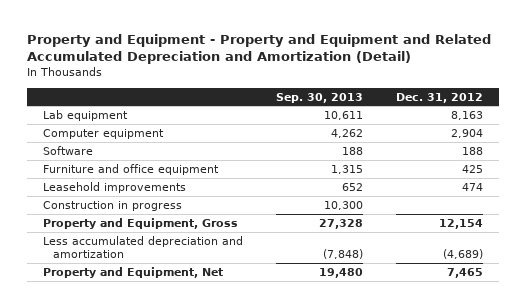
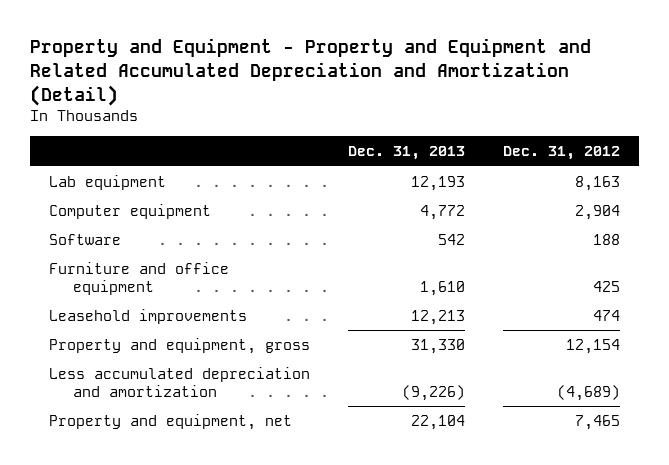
[276,92,364,103] Sep. 30, 2013 -> none
none -> [347,146,465,161] Dec. 31, 2013
[43,201,183,212] Construction in progress -> none
[43,218,239,230] Property and Equipment, Gross -> [48,337,310,354] Property and equipment, gross
[43,267,224,279] Property and Equipment, Net -> [48,413,292,430] Property and equipment, net

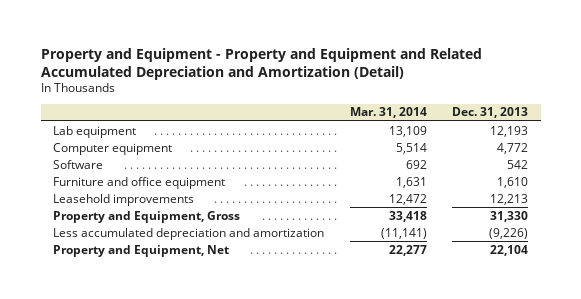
[503,146,621,161] Dec. 31, 2012 -> none
none -> [349,107,427,119] Mar. 31, 2014
[48,337,310,354] Property and equipment, gross -> [53,210,241,223] Property and Equipment, Gross
[48,413,292,430] Property and equipment, net -> [53,244,230,257] Property and Equipment, Net

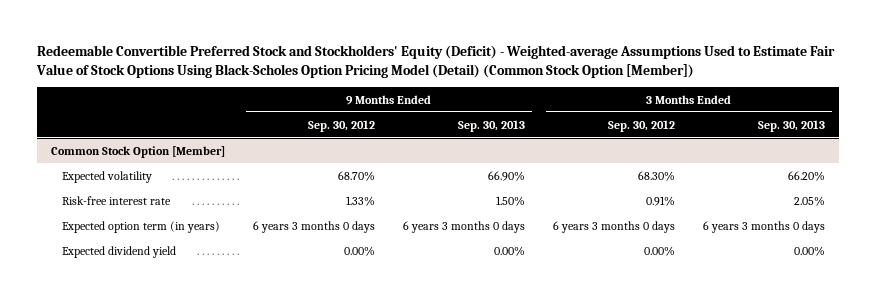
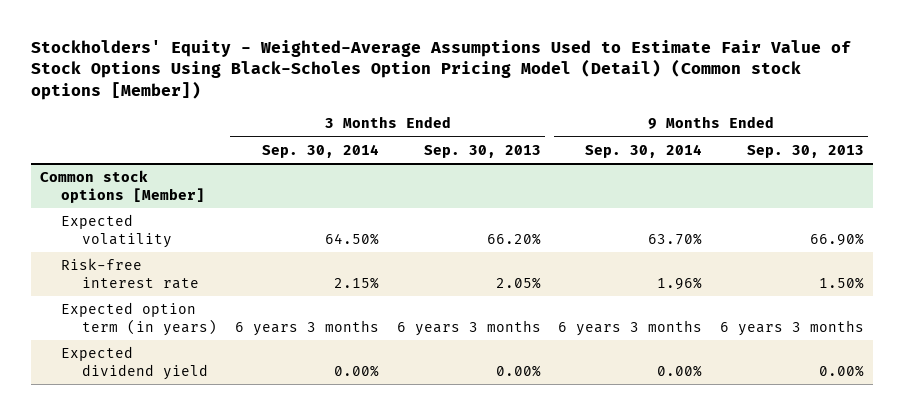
[35,44,835,78] Redeemable Convertible Preferred Stock and Stockholders' Equity (Deficit) - Weighted-average Assumptions Used to Estimate Fair Value of Stock Options Using Black-Scholes Option Pricing Model (Detail) (Common Stock Option [Member]) -> [30,39,851,100] Stockholders' Equity - Weighted-Average Assumptions Used to Estimate Fair Value of Stock Options Using Black-Scholes Option Pricing Model (Detail) (Common stock options [Member])
[307,119,375,132] Sep. 30, 2012 -> none
[607,119,675,132] Sep. 30, 2012 -> none
none -> [261,143,379,158] Sep. 30, 2014
none -> [585,143,703,158] Sep. 30, 2014
[50,145,225,158] Common Stock Option [Member] -> [39,170,205,203] Common stock options [Member]
[402,220,525,233] 6 years 3 months 0 days -> [719,319,864,336] 6 years 3 months
[702,220,825,233] 6 years 3 months 0 days -> [396,319,541,336] 6 years 3 months

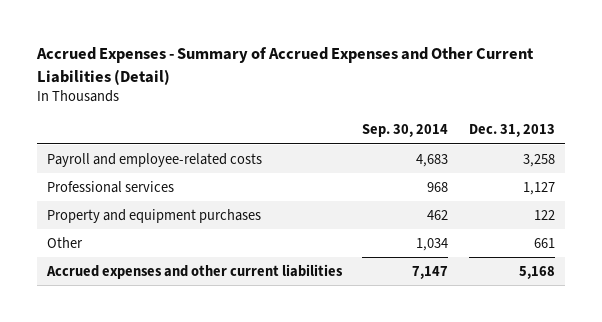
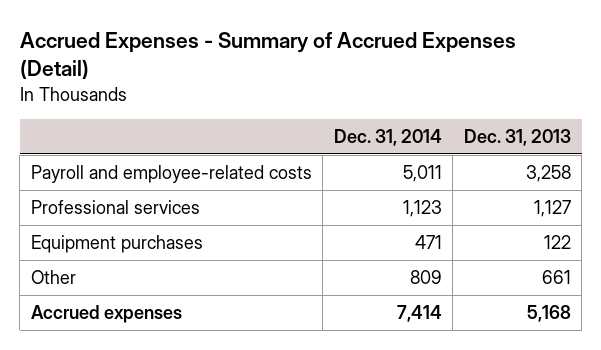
[35,47,534,85] Accrued Expenses - Summary of Accrued Expenses and Other Current Liabilities (Detail) -> [19,31,516,80] Accrued Expenses - Summary of Accrued Expenses (Detail)
[362,124,449,138] Sep. 30, 2014 -> none
none -> [333,128,442,146] Dec. 31, 2014
[47,208,262,223] Property and equipment purchases -> [30,234,203,253] Equipment purchases
[46,263,344,279] Accrued expenses and other current liabilities -> [30,304,182,323] Accrued expenses

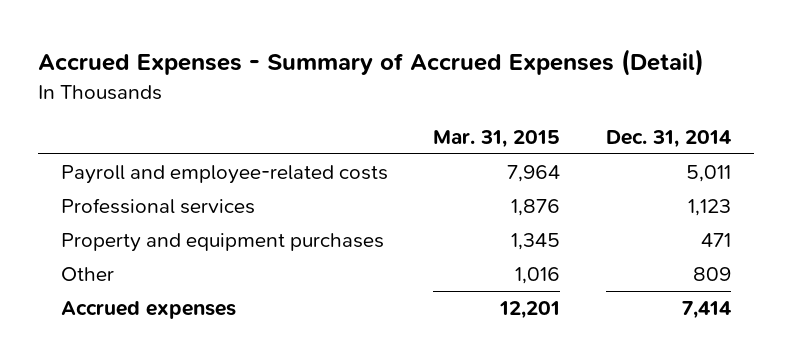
[463,128,571,146] Dec. 31, 2013 -> none
none -> [433,129,561,148] Mar. 31, 2015
[30,234,203,253] Equipment purchases -> [60,233,384,253] Property and equipment purchases

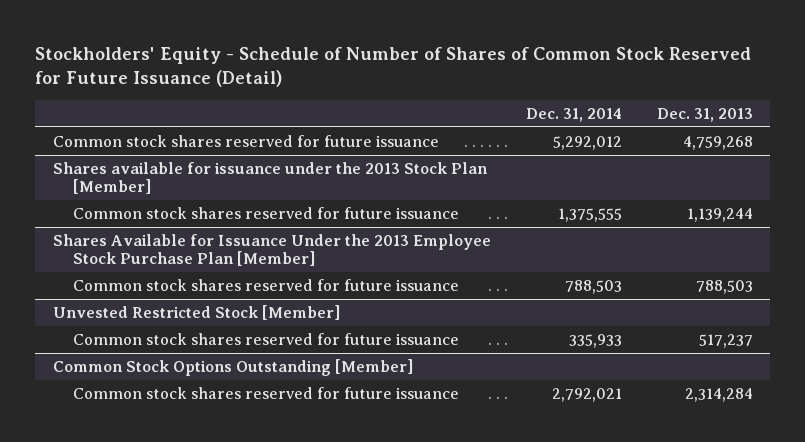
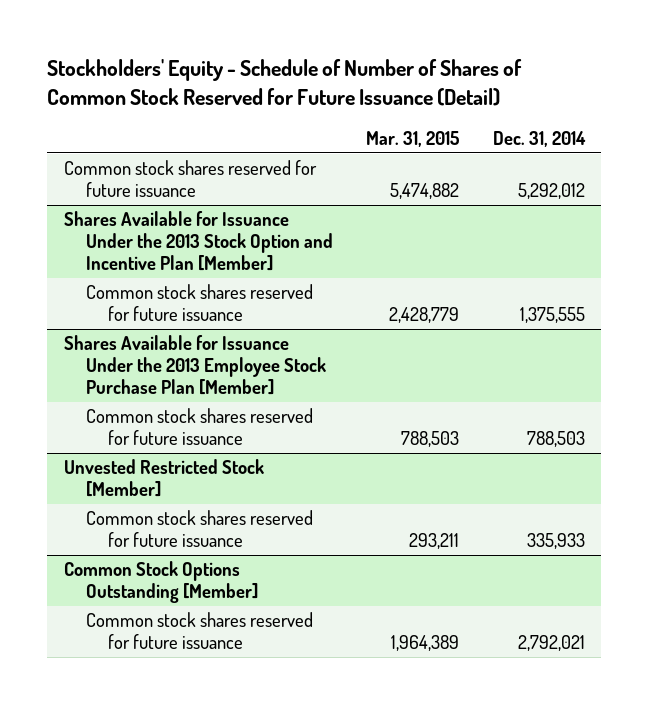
[656,107,753,122] Dec. 31, 2013 -> none
none -> [366,130,460,147] Mar. 31, 2015
[52,161,488,195] Shares available for issuance under the 2013 Stock Plan [Member] -> [63,211,333,271] Shares Available for Issuance Under the 2013 Stock Option and Incentive Plan [Member]

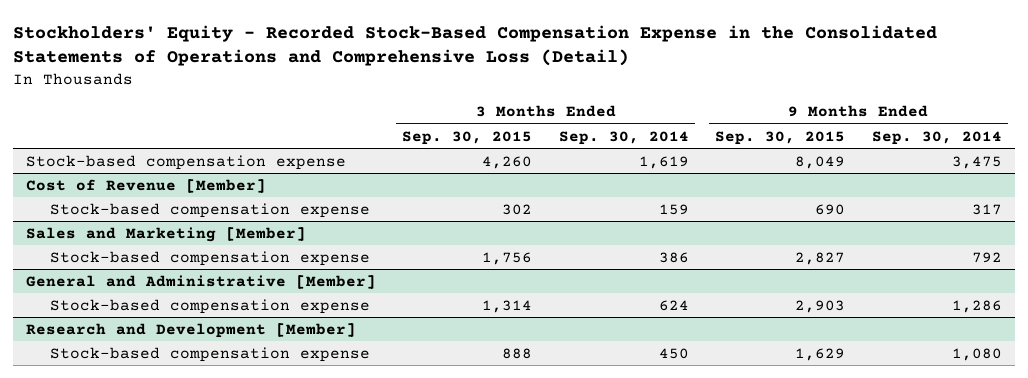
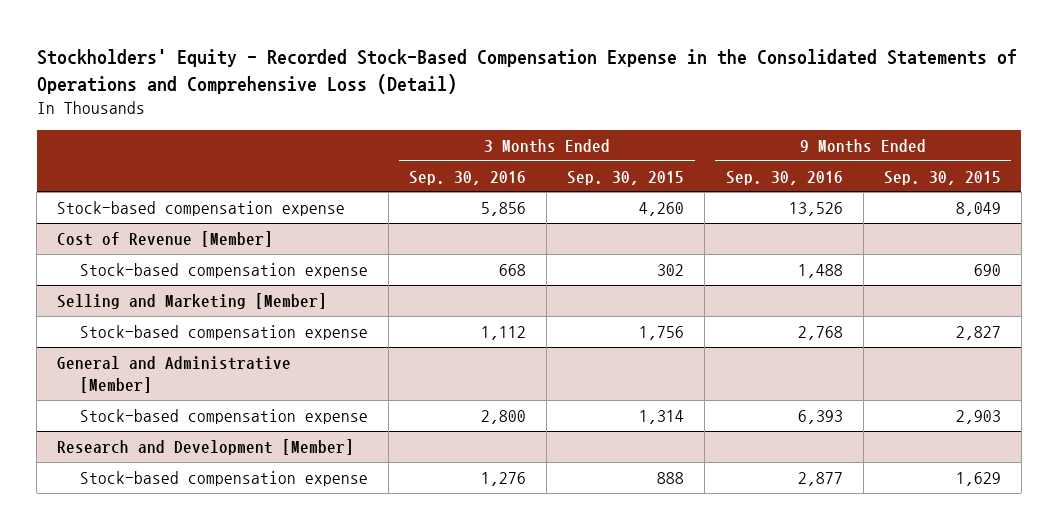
[558,130,689,145] Sep. 30, 2014 -> none
[871,130,1002,145] Sep. 30, 2014 -> none
none -> [408,170,526,185] Sep. 30, 2016
none -> [725,170,843,185] Sep. 30, 2016
[26,226,307,242] Sales and Marketing [Member] -> [57,292,328,309] Selling and Marketing [Member]

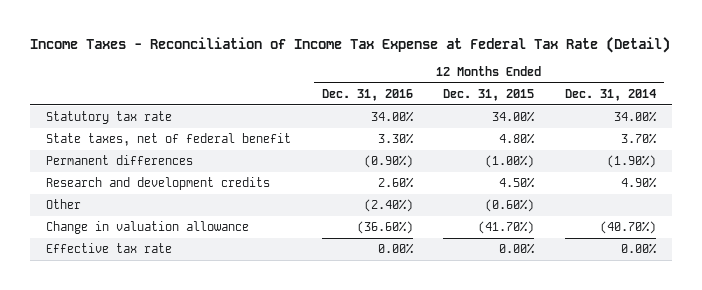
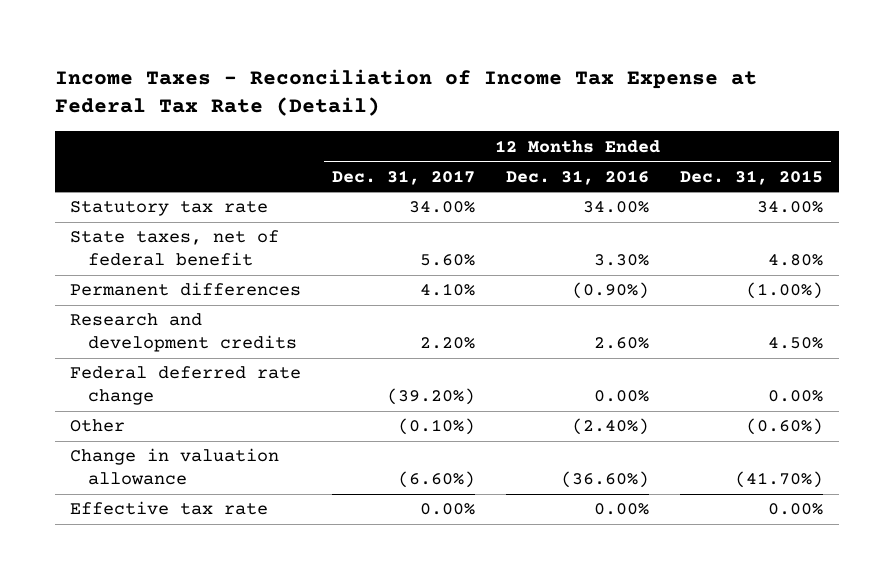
[565,88,657,101] Dec. 31, 2014 -> none
none -> [332,169,476,185] Dec. 31, 2017
none -> [70,366,302,406] Federal deferred rate change

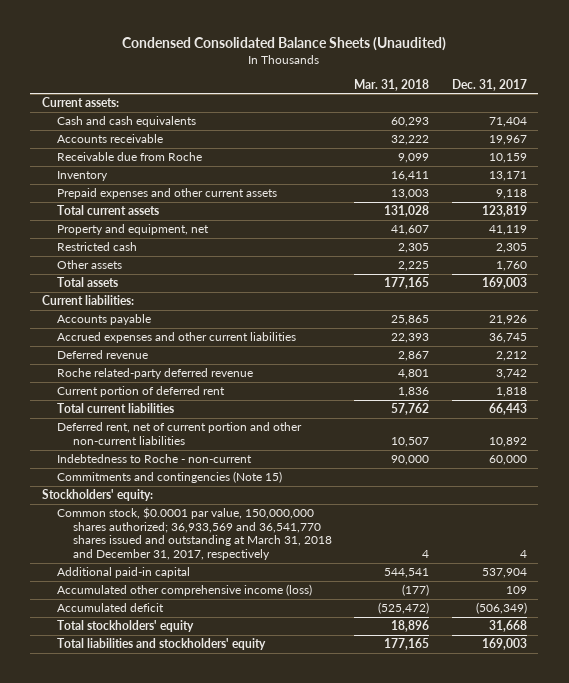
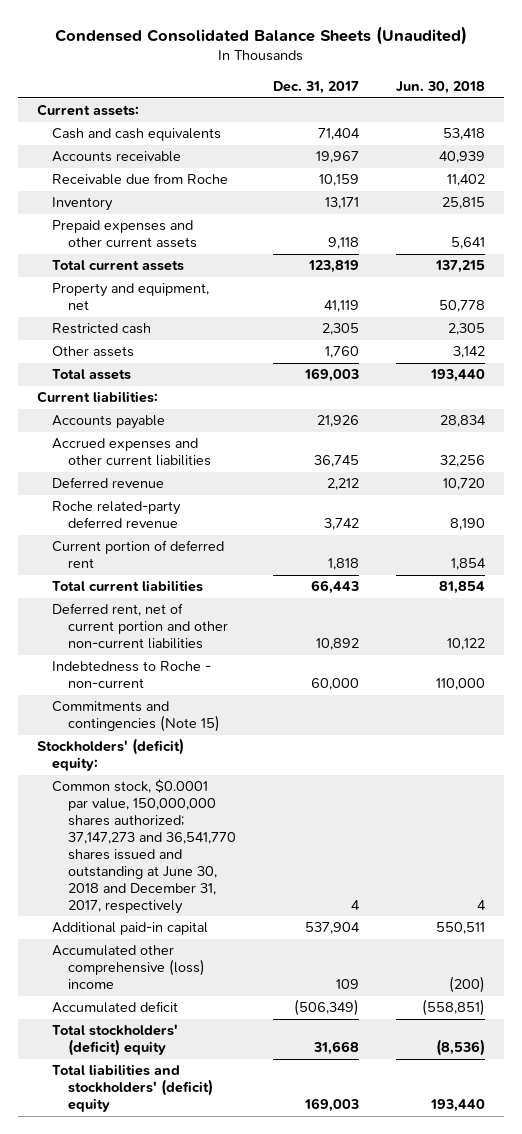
[354,78,430,91] Mar. 31, 2018 -> none
none -> [396,81,486,95] Jun. 30, 2018
[41,489,153,502] Stockholders' equity: -> [36,738,184,772] Stockholders' (deficit) equity:
[57,507,332,560] Common stock, $0.0001 par value, 150,000,000 shares authorized; 36,933,569 and 36,541,770 shares issued and outstanding at March 31, 2018 and December 31, 2017, respectively -> [52,779,236,914] Common stock, $0.0001 par value, 150,000,000 shares authorized; 37,147,273 and 36,541,770 shares issued and outstanding at June 30, 2018 and December 31, 2017, respectively
[57,584,313,597] Accumulated other comprehensive income (loss) -> [52,945,205,990] Accumulated other comprehensive (loss) income
[57,620,195,633] Total stockholders' equity -> [52,1024,179,1057] Total stockholders' (deficit) equity
[57,638,267,651] Total liabilities and stockholders' equity -> [52,1064,213,1113] Total liabilities and stockholders' (deficit) equity

